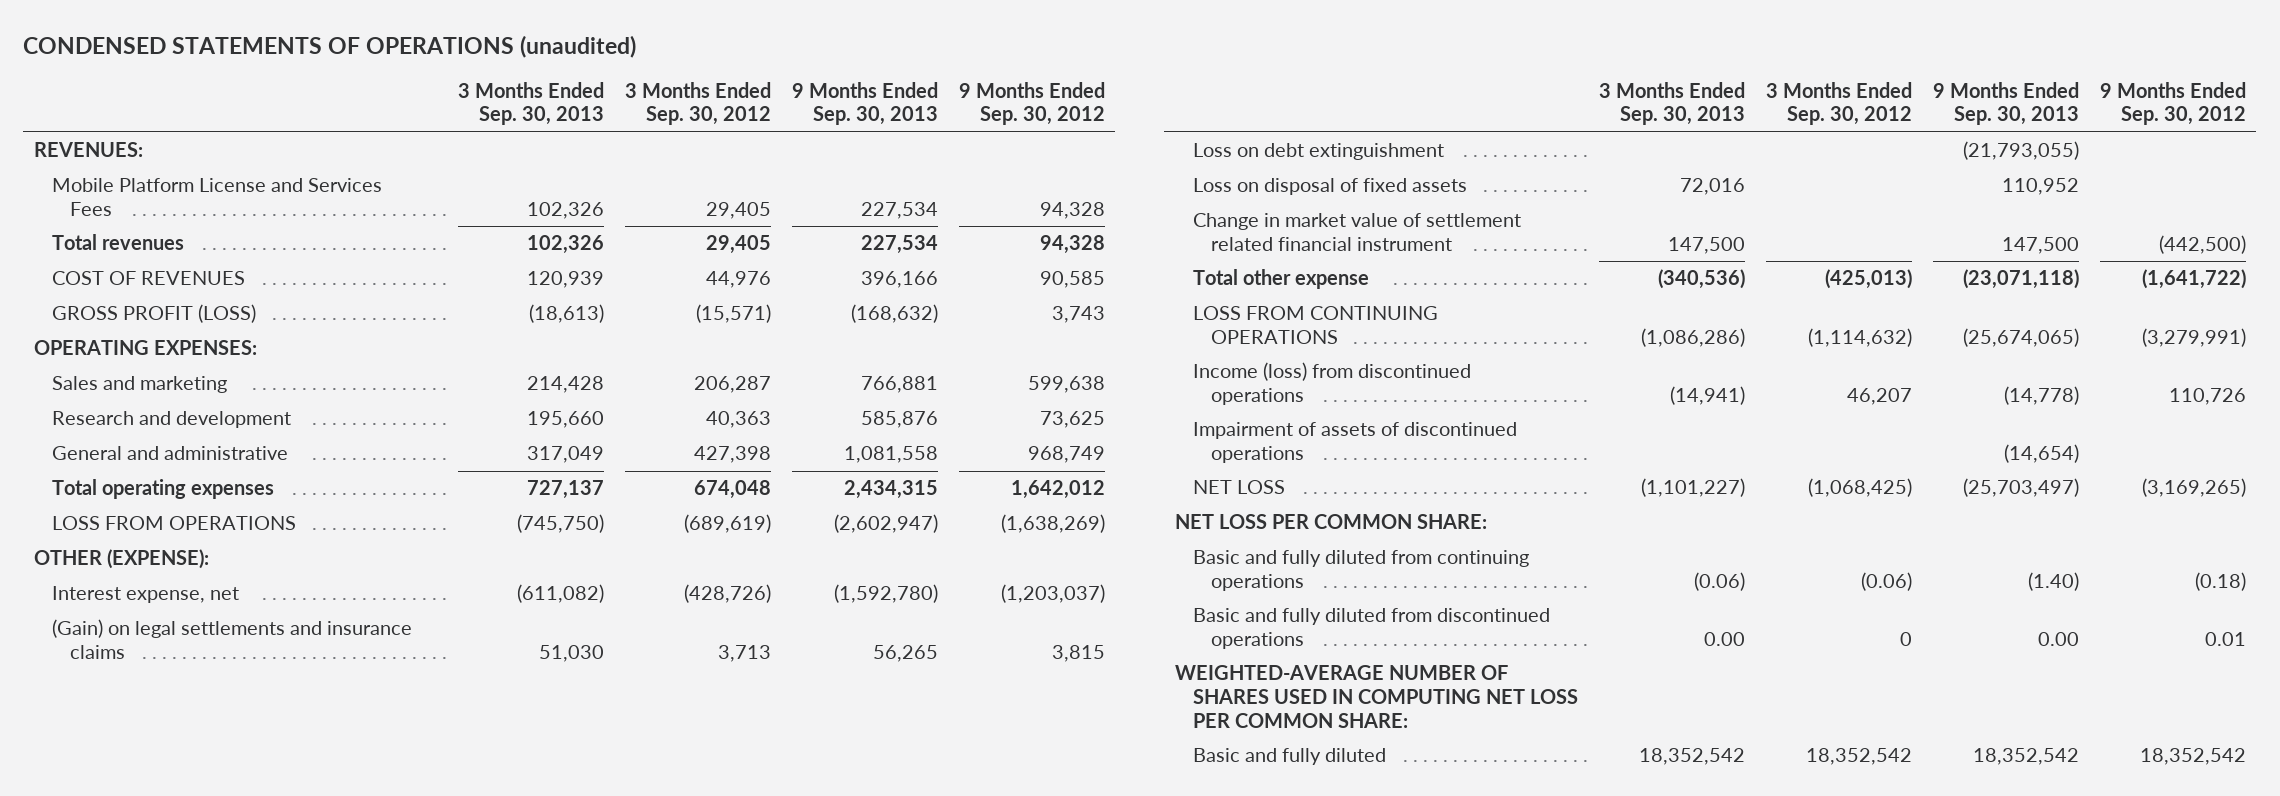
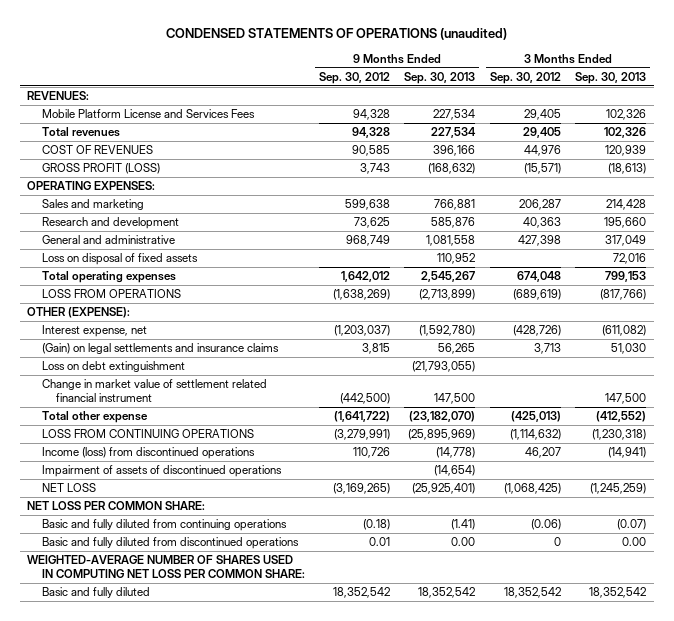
[1192,178,1467,196] Loss on disposal of fixed assets -> [41,253,198,266] Loss on disposal of fixed assets
[526,480,604,500] 727,137 -> [605,271,647,283] 799,153
[843,480,938,500] 2,434,315 -> [421,271,476,283] 2,545,267
[516,514,604,534] (745,750) -> [600,289,647,301] (817,766)
[833,514,938,534] (2,602,947) -> [419,289,476,301] (2,713,899)
[1657,269,1745,290] (340,536) -> [596,411,647,423] (412,552)
[1962,269,2079,290] (23,071,118) -> [409,411,476,423] (23,182,070)
[1640,328,1745,348] (1,086,286) -> [592,429,647,441] (1,230,318)
[1962,328,2079,348] (25,674,065) -> [408,429,476,441] (25,895,969)
[1640,478,1745,498] (1,101,227) -> [590,483,647,495] (1,245,259)
[1962,478,2079,498] (25,703,497) -> [412,483,476,495] (25,925,401)
[1693,572,1745,592] (0.06) -> [617,519,647,531] (0.07)
[2027,572,2079,592] (1.40) -> [451,519,476,531] (1.41)

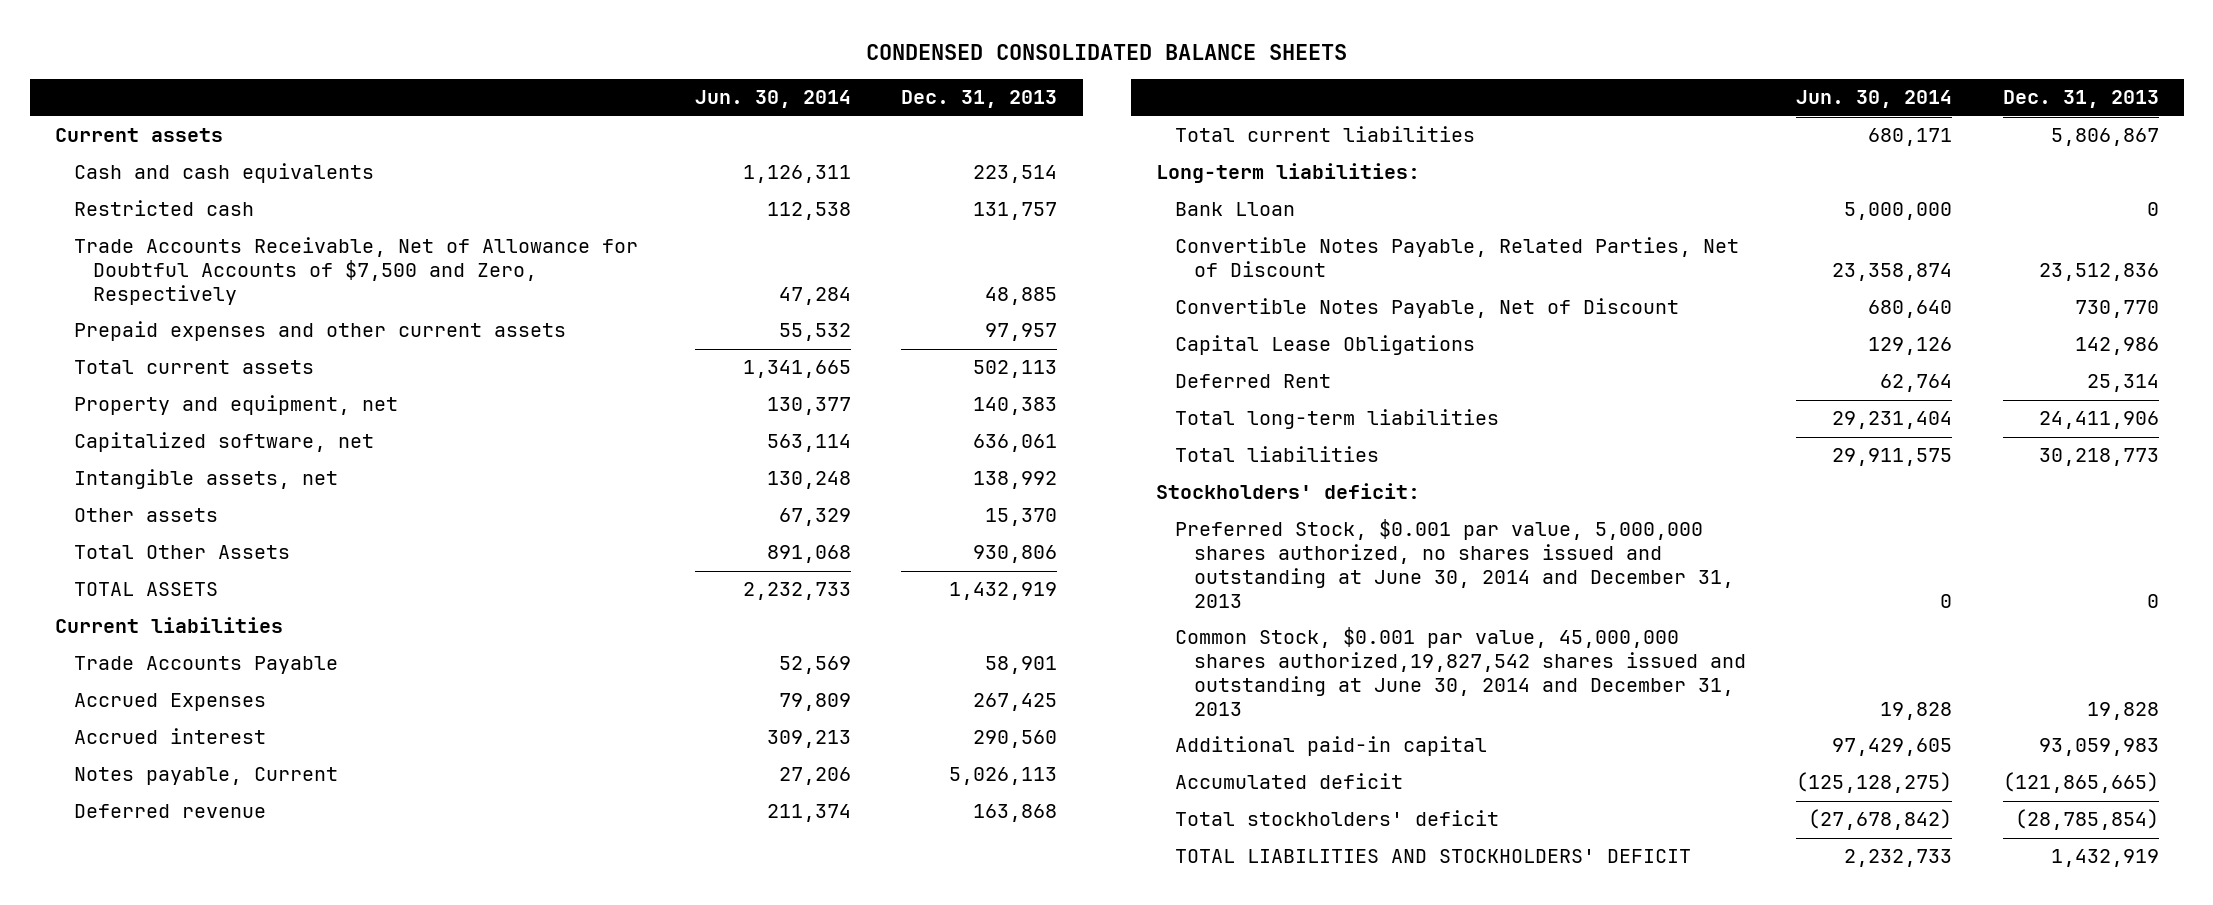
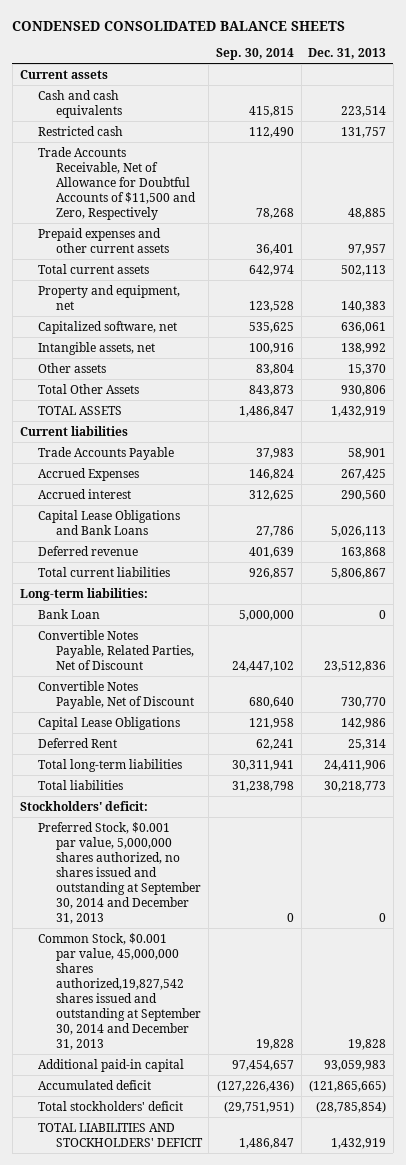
[695,90,852,109] Jun. 30, 2014 -> none
none -> [215,48,294,61] Sep. 30, 2014
[73,237,638,305] Trade Accounts Receivable, Net of Allowance for Doubtful Accounts of $7,500 and Zero, Respectively -> [37,146,196,220] Trade Accounts Receivable, Net of Allowance for Doubtful Accounts of $11,500 and Zero, Respectively
[73,767,338,786] Notes payable, Current -> [37,509,180,535] Capital Lease Obligations and Bank Loans
[1174,202,1295,217] Bank Lloan -> [37,608,100,619] Bank Loan
[1174,519,1734,608] Preferred Stock, $0.001 par value, 5,000,000 shares authorized, no shares issued and outstanding at June 30, 2014 and December 31, 2013 -> [37,821,201,924] Preferred Stock, $0.001 par value, 5,000,000 shares authorized, no shares issued and outstanding at September 30, 2014 and December 31, 2013
[1174,627,1746,716] Common Stock, $0.001 par value, 45,000,000 shares authorized,19,827,542 shares issued and outstanding at June 30, 2014 and December 31, 2013 -> [37,932,201,1050] Common Stock, $0.001 par value, 45,000,000 shares authorized,19,827,542 shares issued and outstanding at September 30, 2014 and December 31, 2013

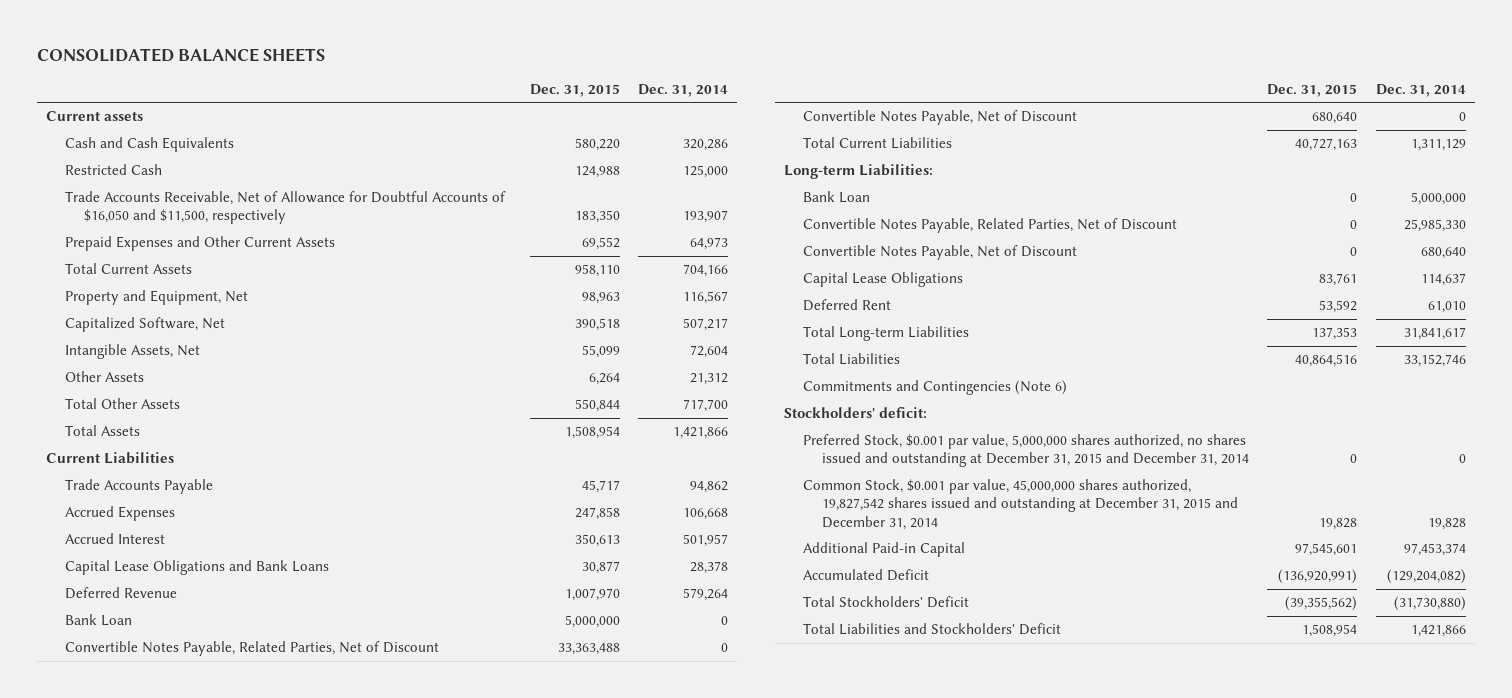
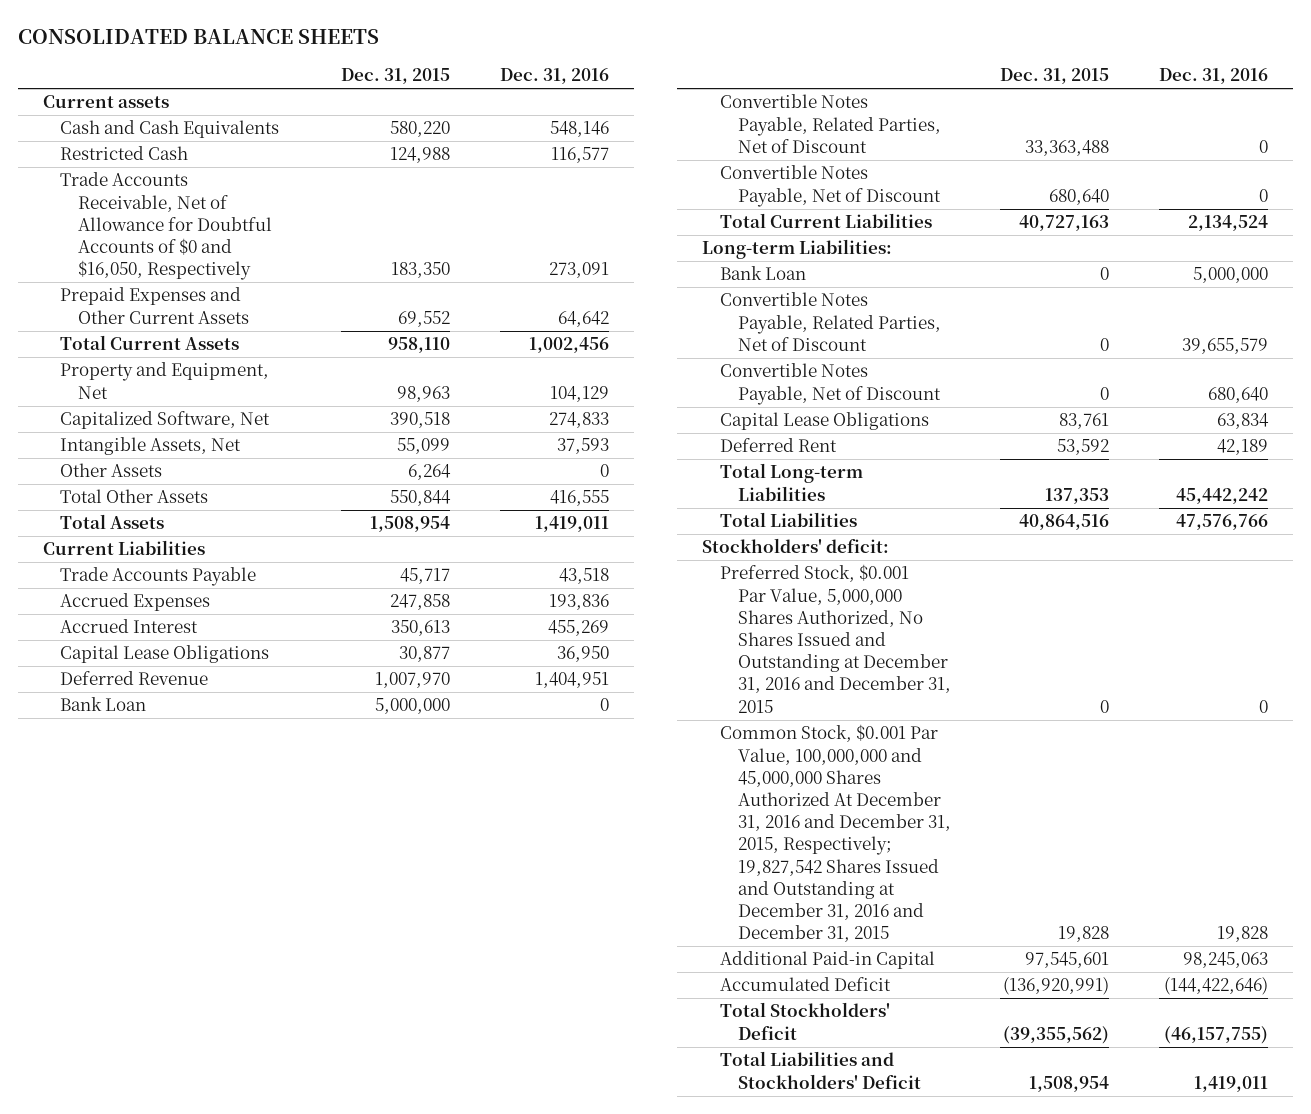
[638,83,729,97] Dec. 31, 2014 -> none
none -> [499,68,609,85] Dec. 31, 2016
[65,191,507,225] Trade Accounts Receivable, Net of Allowance for Doubtful Accounts of $16,050 and $11,500, respectively -> [60,172,273,281] Trade Accounts Receivable, Net of Allowance for Doubtful Accounts of $0 and $16,050, Respectively
[65,560,330,576] Capital Lease Obligations and Bank Loans -> [60,645,270,664] Capital Lease Obligations
[803,380,1068,396] Commitments and Contingencies (Note 6) -> none
[803,434,1250,468] Preferred Stock, $0.001 par value, 5,000,000 shares authorized, no shares issued and outstanding at December 31, 2015 and December 31, 2014 -> [719,564,951,713] Preferred Stock, $0.001 Par Value, 5,000,000 Shares Authorized, No Shares Issued and Outstanding at December 31, 2016 and December 31, 2015
[803,479,1239,530] Common Stock, $0.001 par value, 45,000,000 shares authorized, 19,827,542 shares issued and outstanding at December 31, 2015 and December 31, 2014 -> [719,724,951,943] Common Stock, $0.001 Par Value, 100,000,000 and 45,000,000 Shares Authorized At December 31, 2016 and December 31, 2015, Respectively; 19,827,542 Shares Issued and Outstanding at December 31, 2016 and December 31, 2015

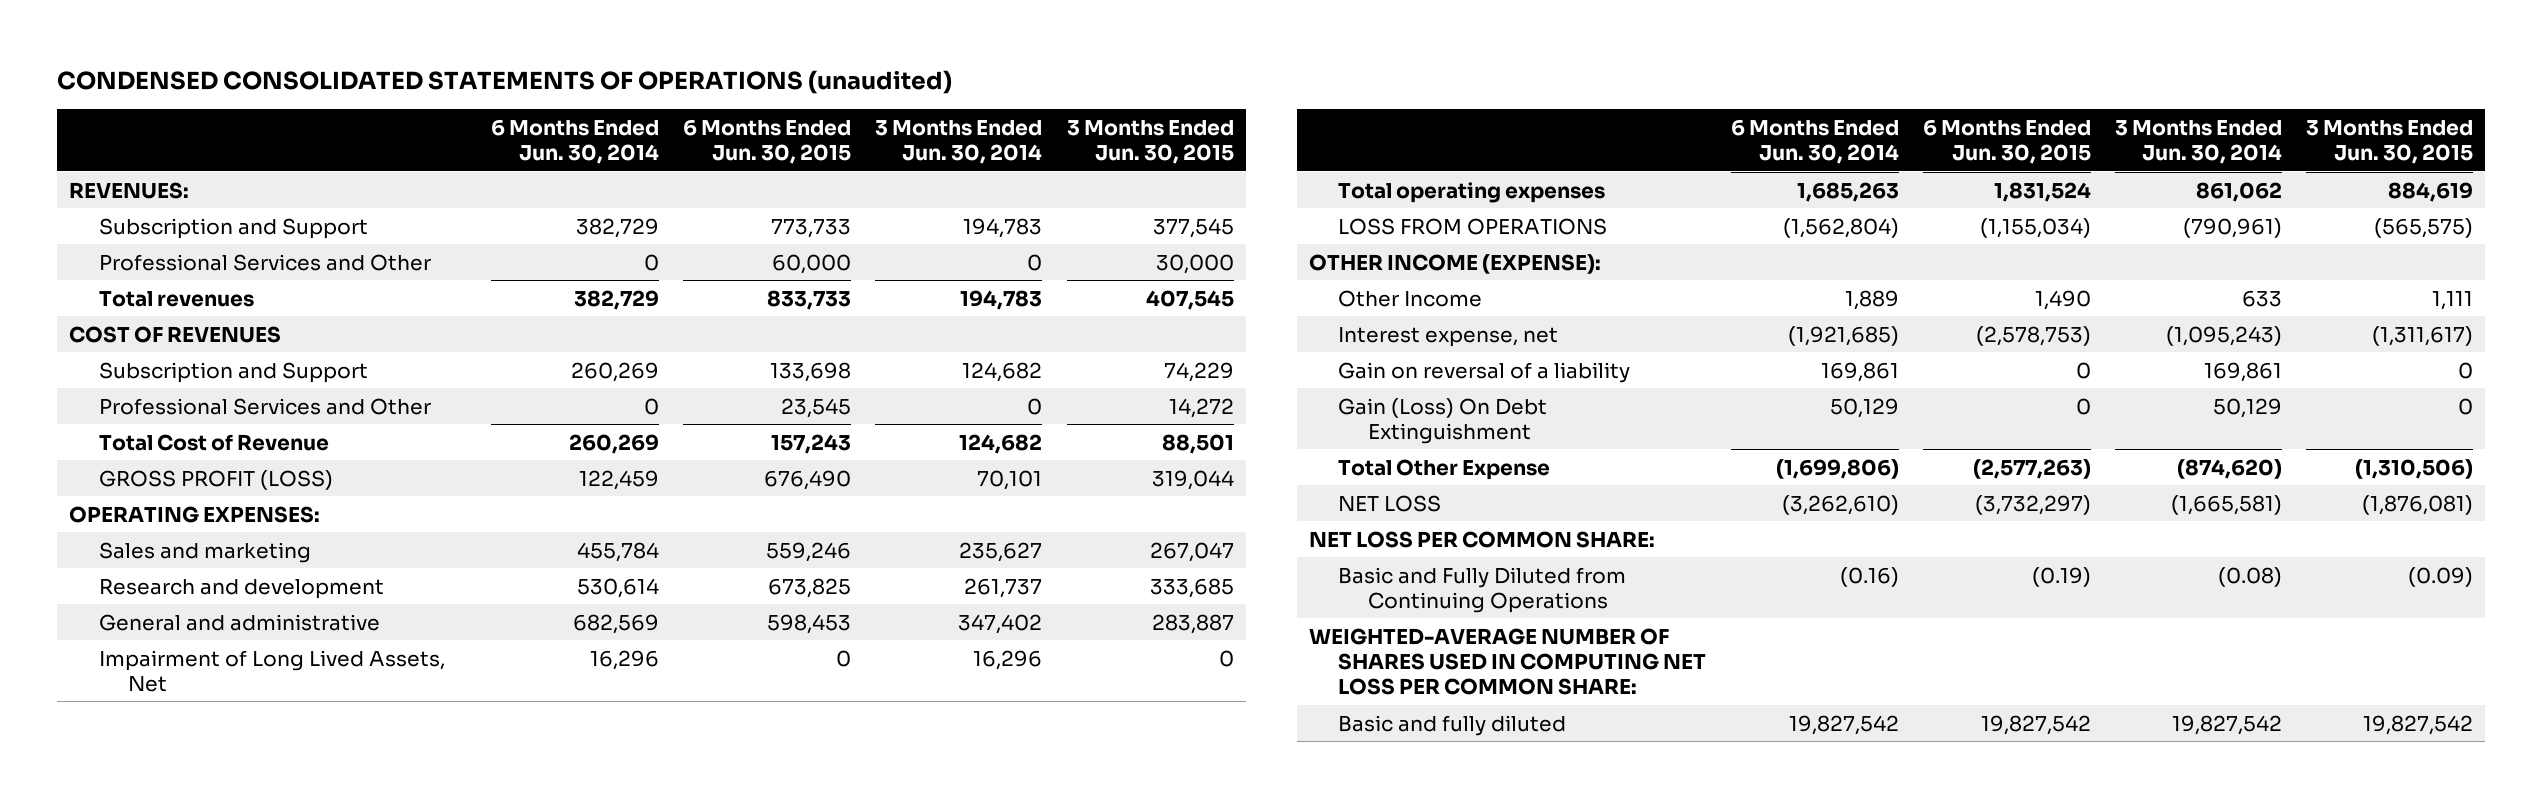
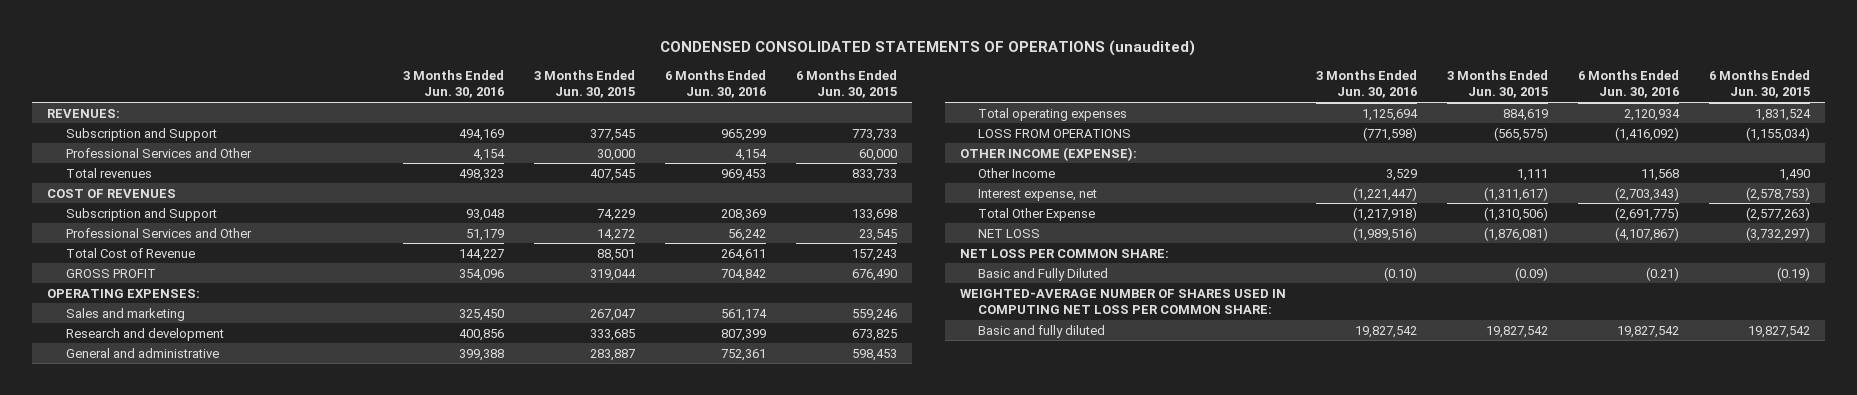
[490,119,659,165] 6 Months Ended Jun. 30, 2014 -> none
[875,120,1043,165] 3 Months Ended Jun. 30, 2014 -> none
none -> [403,70,505,99] 3 Months Ended Jun. 30, 2016
none -> [665,70,767,99] 6 Months Ended Jun. 30, 2016
[98,469,333,490] GROSS PROFIT (LOSS) -> [65,268,156,278] GROSS PROFIT
[98,649,445,692] Impairment of Long Lived Assets, Net -> none
[1338,361,1631,383] Gain on reversal of a liability -> none
[1338,397,1548,444] Gain (Loss) On Debt Extinguishment -> none
[1338,566,1627,613] Basic and Fully Diluted from Continuing Operations -> [977,267,1108,281] Basic and Fully Diluted

